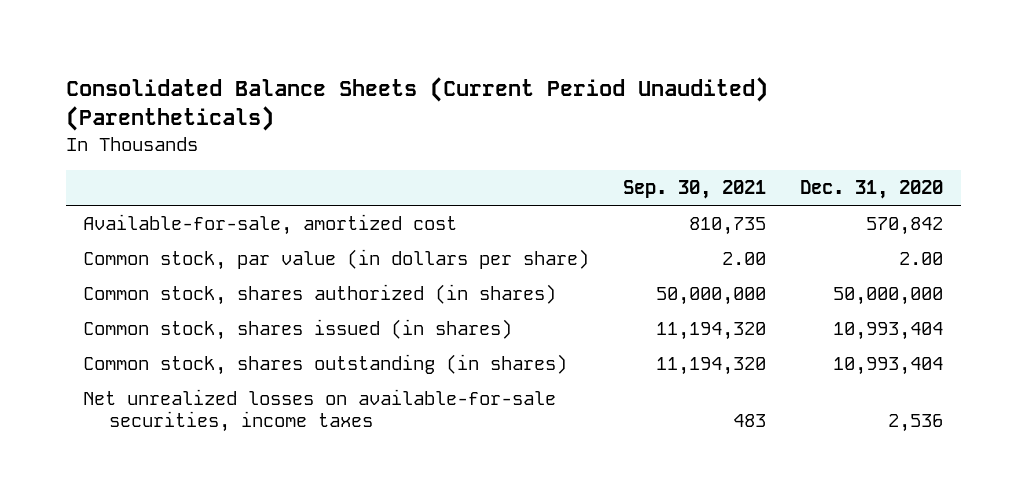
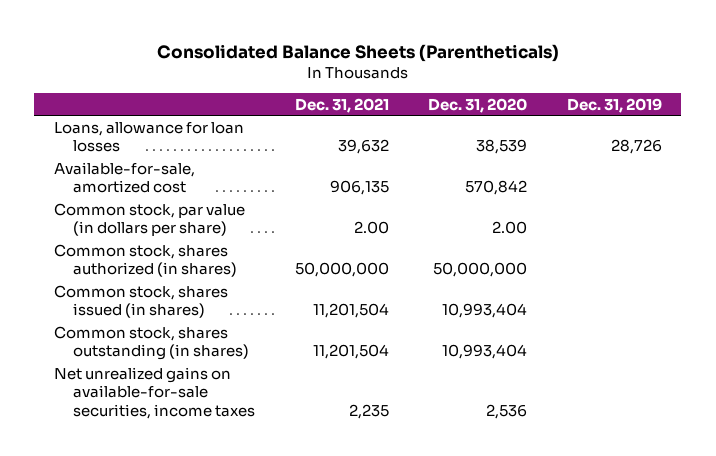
[66,76,769,132] Consolidated Balance Sheets (Current Period Unaudited) (Parentheticals) -> [156,43,559,62] Consolidated Balance Sheets (Parentheticals)
[623,180,767,200] Sep. 30, 2021 -> none
none -> [294,97,389,113] Dec. 31, 2021
none -> [566,97,662,113] Dec. 31, 2019
none -> [54,121,245,153] Loans, allowance for loan losses
[83,389,557,433] Net unrealized losses on available-for-sale securities, income taxes -> [54,366,256,419] Net unrealized gains on available-for-sale securities, income taxes

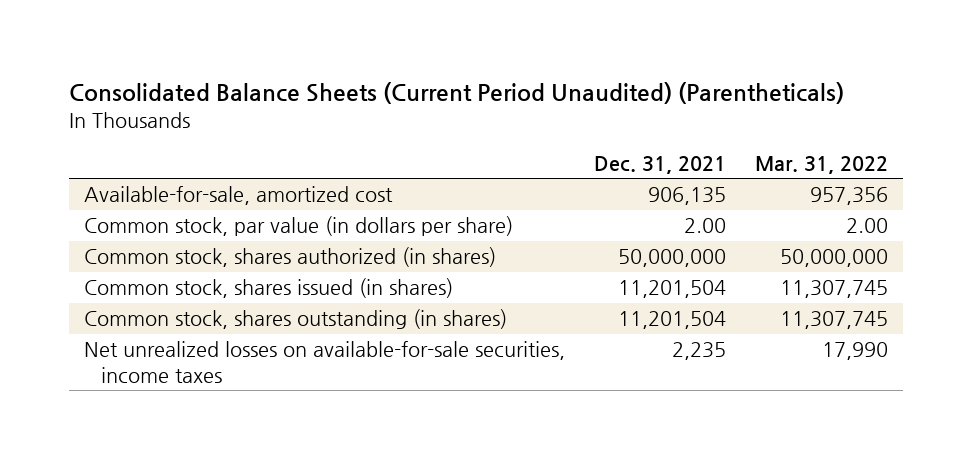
[156,43,559,62] Consolidated Balance Sheets (Parentheticals) -> [69,82,845,105] Consolidated Balance Sheets (Current Period Unaudited) (Parentheticals)
[428,97,528,113] Dec. 31, 2020 -> none
[566,97,662,113] Dec. 31, 2019 -> none
none -> [755,155,889,174] Mar. 31, 2022
[54,121,245,153] Loans, allowance for loan losses -> none
[54,366,256,419] Net unrealized gains on available-for-sale securities, income taxes -> [83,341,565,383] Net unrealized losses on available-for-sale securities, income taxes

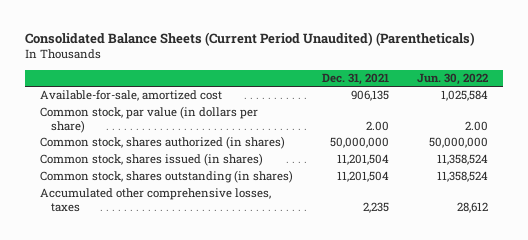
[755,155,889,174] Mar. 31, 2022 -> none
none -> [417,72,489,85] Jun. 30, 2022
[83,341,565,383] Net unrealized losses on available-for-sale securities, income taxes -> [39,188,271,213] Accumulated other comprehensive losses, taxes

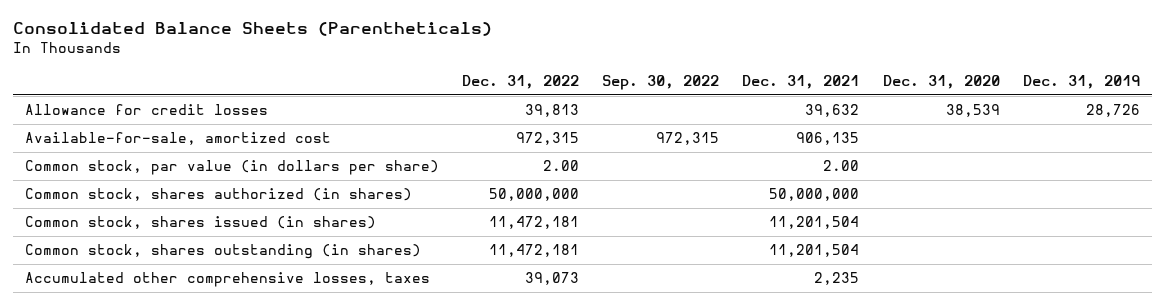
[25,31,476,46] Consolidated Balance Sheets (Current Period Unaudited) (Parentheticals) -> [12,22,492,37] Consolidated Balance Sheets (Parentheticals)
[417,72,489,85] Jun. 30, 2022 -> none
none -> [461,75,579,90] Dec. 31, 2022
none -> [602,75,720,91] Sep. 30, 2022
none -> [882,75,1000,90] Dec. 31, 2020
none -> [1023,75,1141,90] Dec. 31, 2019
none -> [24,104,268,116] Allowance for credit losses

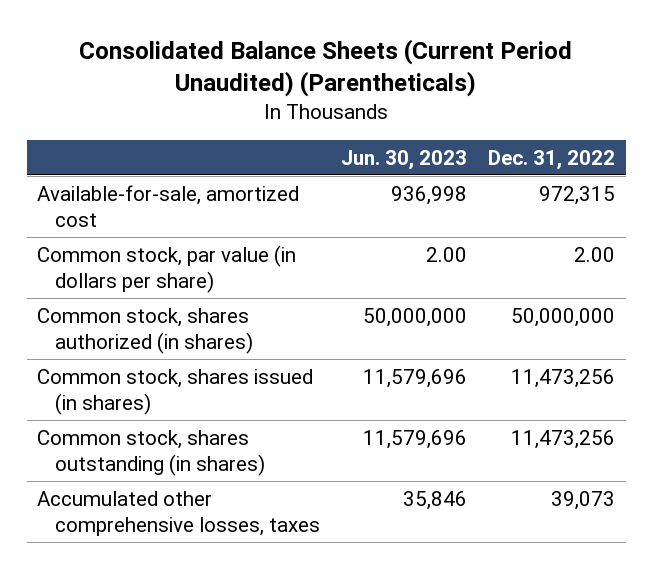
[12,22,492,37] Consolidated Balance Sheets (Parentheticals) -> [79,38,573,98] Consolidated Balance Sheets (Current Period Unaudited) (Parentheticals)
[602,75,720,91] Sep. 30, 2022 -> none
[742,75,860,90] Dec. 31, 2021 -> none
[882,75,1000,90] Dec. 31, 2020 -> none
[1023,75,1141,90] Dec. 31, 2019 -> none
none -> [341,149,468,170] Jun. 30, 2023
[24,104,268,116] Allowance for credit losses -> none
[488,216,579,230] 11,472,181 -> [511,368,616,388] 11,473,256
[488,244,579,258] 11,472,181 -> [511,429,616,449] 11,473,256

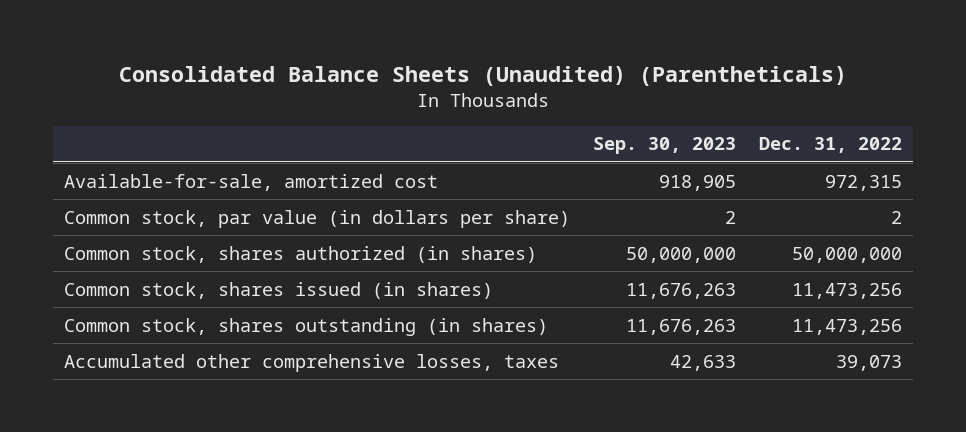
[79,38,573,98] Consolidated Balance Sheets (Current Period Unaudited) (Parentheticals) -> [118,65,847,86] Consolidated Balance Sheets (Unaudited) (Parentheticals)
[341,149,468,170] Jun. 30, 2023 -> none
none -> [592,137,736,155] Sep. 30, 2023
[574,246,616,262] 2.00 -> [890,210,902,224] 2

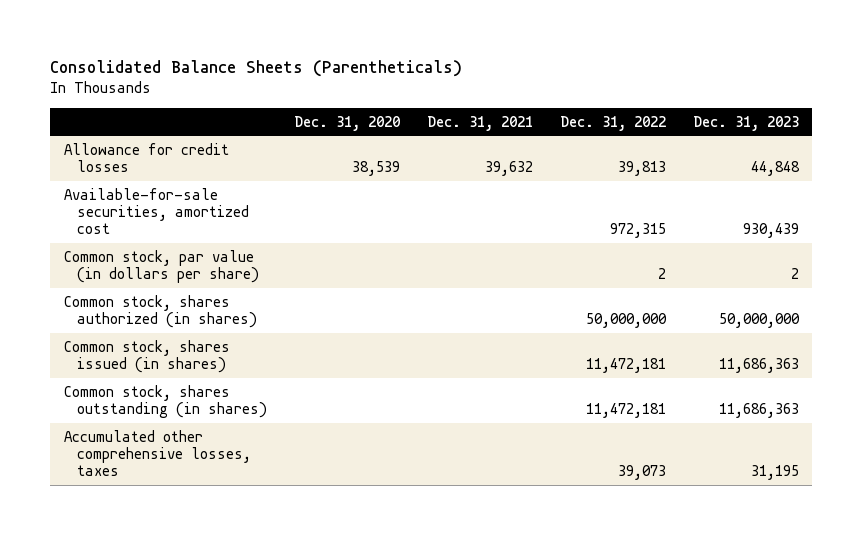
[118,65,847,86] Consolidated Balance Sheets (Unaudited) (Parentheticals) -> [50,60,463,78] Consolidated Balance Sheets (Parentheticals)
[592,137,736,155] Sep. 30, 2023 -> none
none -> [293,115,400,131] Dec. 31, 2020
none -> [426,115,533,131] Dec. 31, 2021
none -> [692,115,799,131] Dec. 31, 2023
none -> [63,142,229,173] Allowance for credit losses
[64,173,439,191] Available-for-sale, amortized cost -> [63,187,249,235] Available-for-sale securities, amortized cost
[791,282,902,299] 11,473,256 -> [585,358,666,374] 11,472,181
[791,318,902,335] 11,473,256 -> [585,403,666,419] 11,472,181

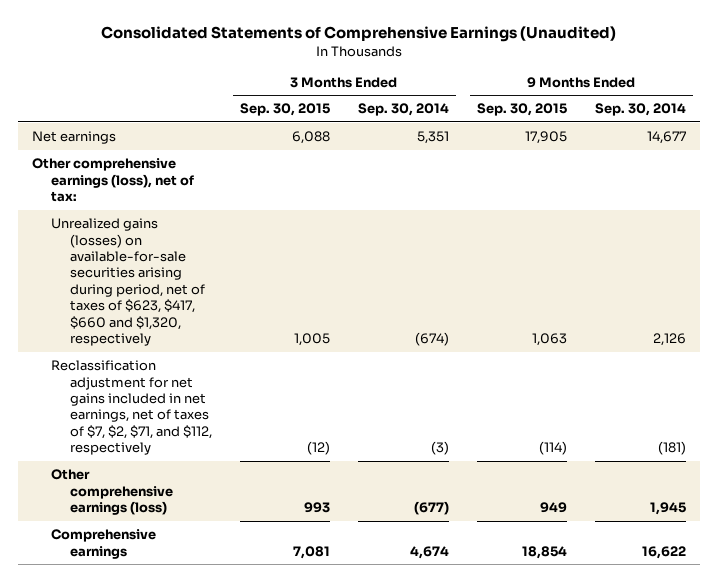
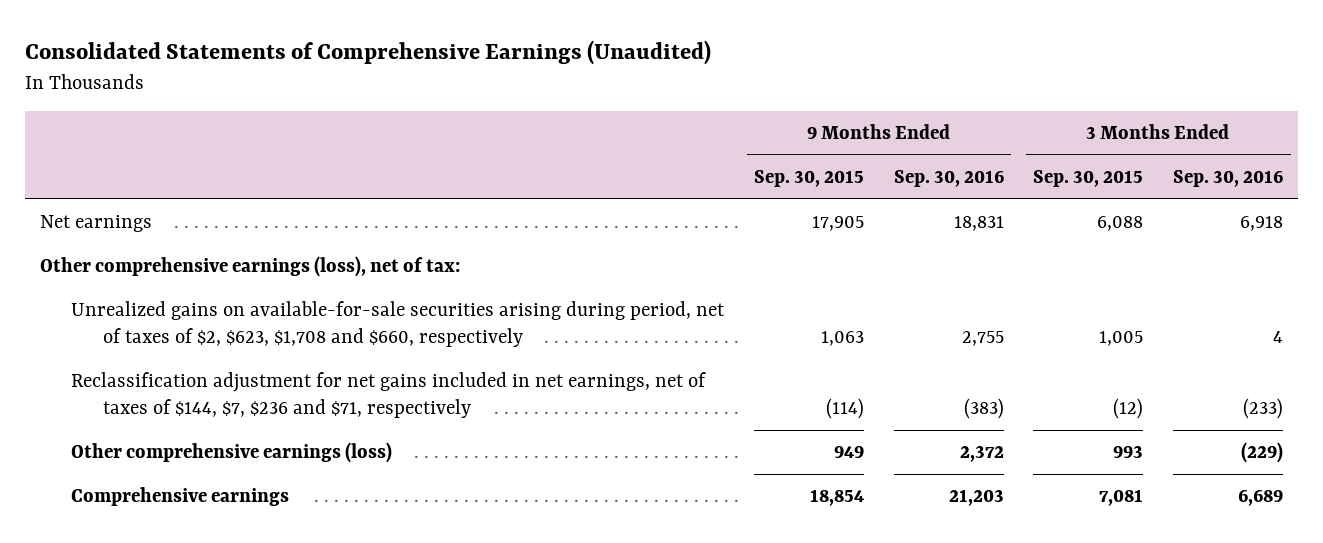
[357,103,449,117] Sep. 30, 2014 -> none
[594,103,686,117] Sep. 30, 2014 -> none
none -> [893,170,1004,188] Sep. 30, 2016
none -> [1173,170,1284,188] Sep. 30, 2016
[50,218,205,347] Unrealized gains (losses) on available-for-sale securities arising during period, net of taxes of $623, $417, $660 and $1,320, respectively -> [71,301,726,348] Unrealized gains on available-for-sale securities arising during period, net of taxes of $2, $623, $1,708 and $660, respectively
[50,360,212,456] Reclassification adjustment for net gains included in net earnings, net of taxes of $7, $2, $71, and $112, respectively -> [71,372,707,419] Reclassification adjustment for net gains included in net earnings, net of taxes of $144, $7, $236 and $71, respectively

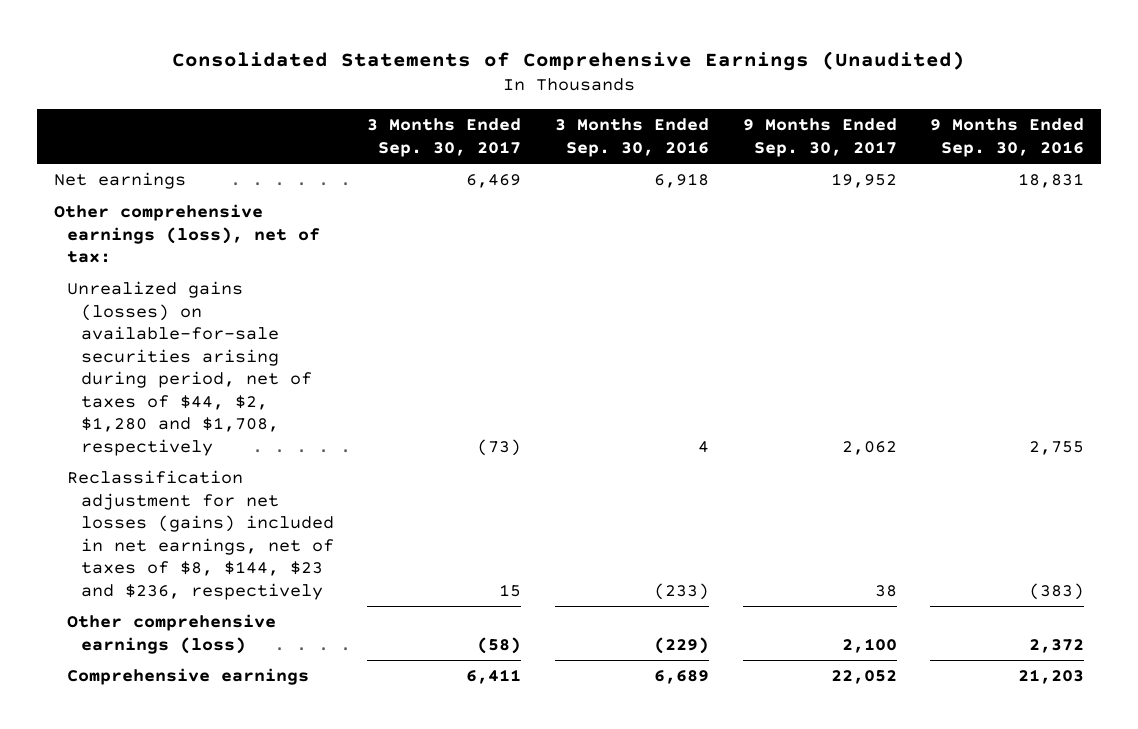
[753,170,864,188] Sep. 30, 2015 -> none
[1033,170,1144,188] Sep. 30, 2015 -> none
none -> [367,118,522,157] 3 Months Ended Sep. 30, 2017
none -> [742,118,897,157] 9 Months Ended Sep. 30, 2017
[71,301,726,348] Unrealized gains on available-for-sale securities arising during period, net of taxes of $2, $623, $1,708 and $660, respectively -> [67,281,312,456] Unrealized gains (losses) on available-for-sale securities arising during period, net of taxes of $44, $2, $1,280 and $1,708, respectively
[71,372,707,419] Reclassification adjustment for net gains included in net earnings, net of taxes of $144, $7, $236 and $71, respectively -> [67,470,334,600] Reclassification adjustment for net losses (gains) included in net earnings, net of taxes of $8, $144, $23 and $236, respectively

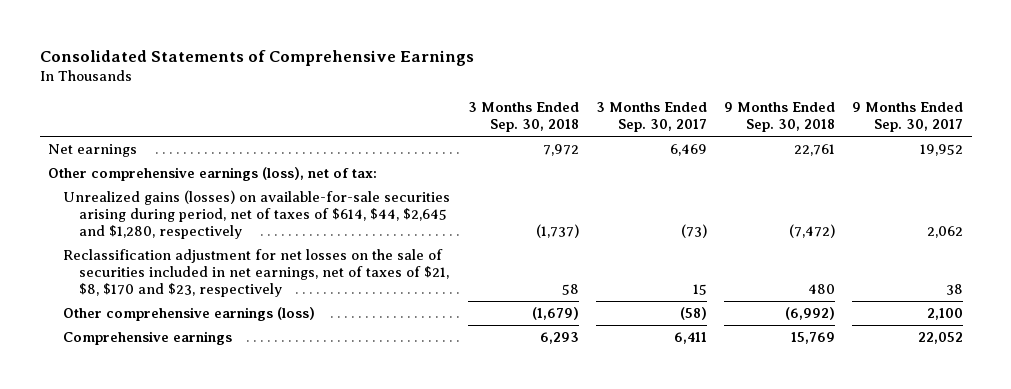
[171,50,965,71] Consolidated Statements of Comprehensive Earnings (Unaudited) -> [39,49,474,66] Consolidated Statements of Comprehensive Earnings
[554,118,709,157] 3 Months Ended Sep. 30, 2016 -> none
[930,118,1085,157] 9 Months Ended Sep. 30, 2016 -> none
none -> [467,102,579,133] 3 Months Ended Sep. 30, 2018
none -> [724,102,836,133] 9 Months Ended Sep. 30, 2018
[67,281,312,456] Unrealized gains (losses) on available-for-sale securities arising during period, net of taxes of $44, $2, $1,280 and $1,708, respectively -> [63,189,451,239] Unrealized gains (losses) on available-for-sale securities arising during period, net of taxes of $614, $44, $2,645 and $1,280, respectively
[67,470,334,600] Reclassification adjustment for net losses (gains) included in net earnings, net of taxes of $8, $144, $23 and $236, respectively -> [63,248,449,297] Reclassification adjustment for net losses on the sale of securities included in net earnings, net of taxes of $21, $8, $170 and $23, respectively

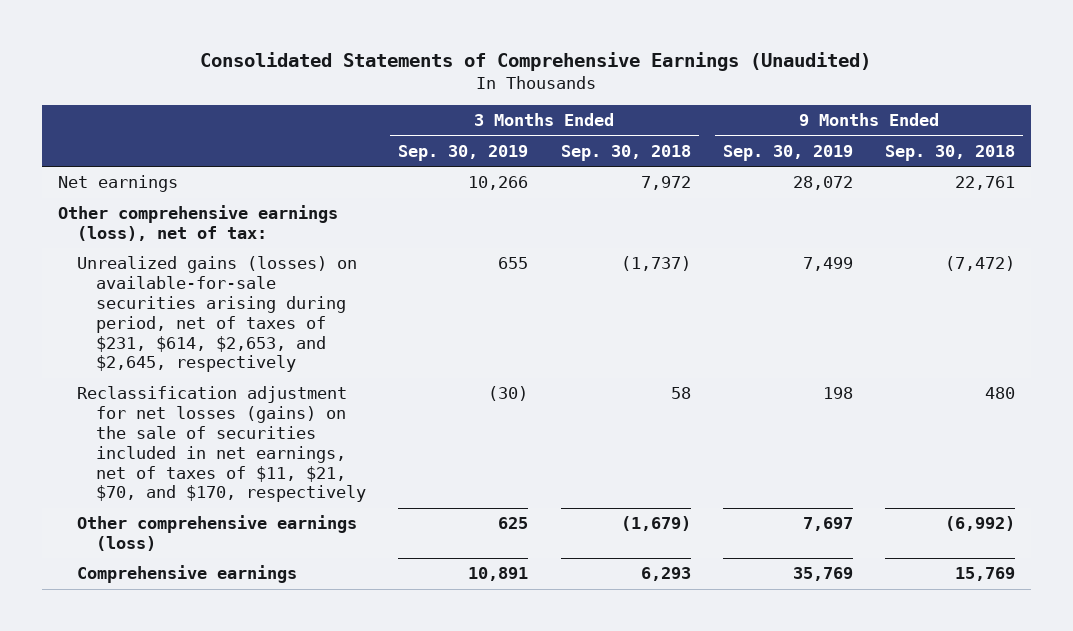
[39,49,474,66] Consolidated Statements of Comprehensive Earnings -> [200,51,872,71] Consolidated Statements of Comprehensive Earnings (Unaudited)
[595,102,707,133] 3 Months Ended Sep. 30, 2017 -> none
[852,102,964,133] 9 Months Ended Sep. 30, 2017 -> none
none -> [398,144,529,161] Sep. 30, 2019
none -> [722,144,853,161] Sep. 30, 2019
[63,189,451,239] Unrealized gains (losses) on available-for-sale securities arising during period, net of taxes of $614, $44, $2,645 and $1,280, respectively -> [76,256,357,373] Unrealized gains (losses) on available-for-sale securities arising during period, net of taxes of $231, $614, $2,653, and $2,645, respectively
[63,248,449,297] Reclassification adjustment for net losses on the sale of securities included in net earnings, net of taxes of $21, $8, $170 and $23, respectively -> [76,386,367,503] Reclassification adjustment for net losses (gains) on the sale of securities included in net earnings, net of taxes of $11, $21, $70, and $170, respectively

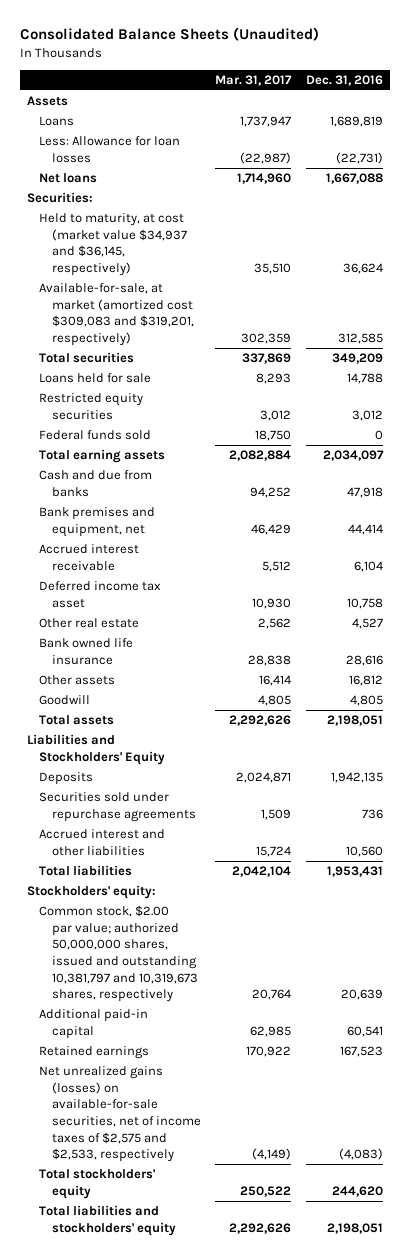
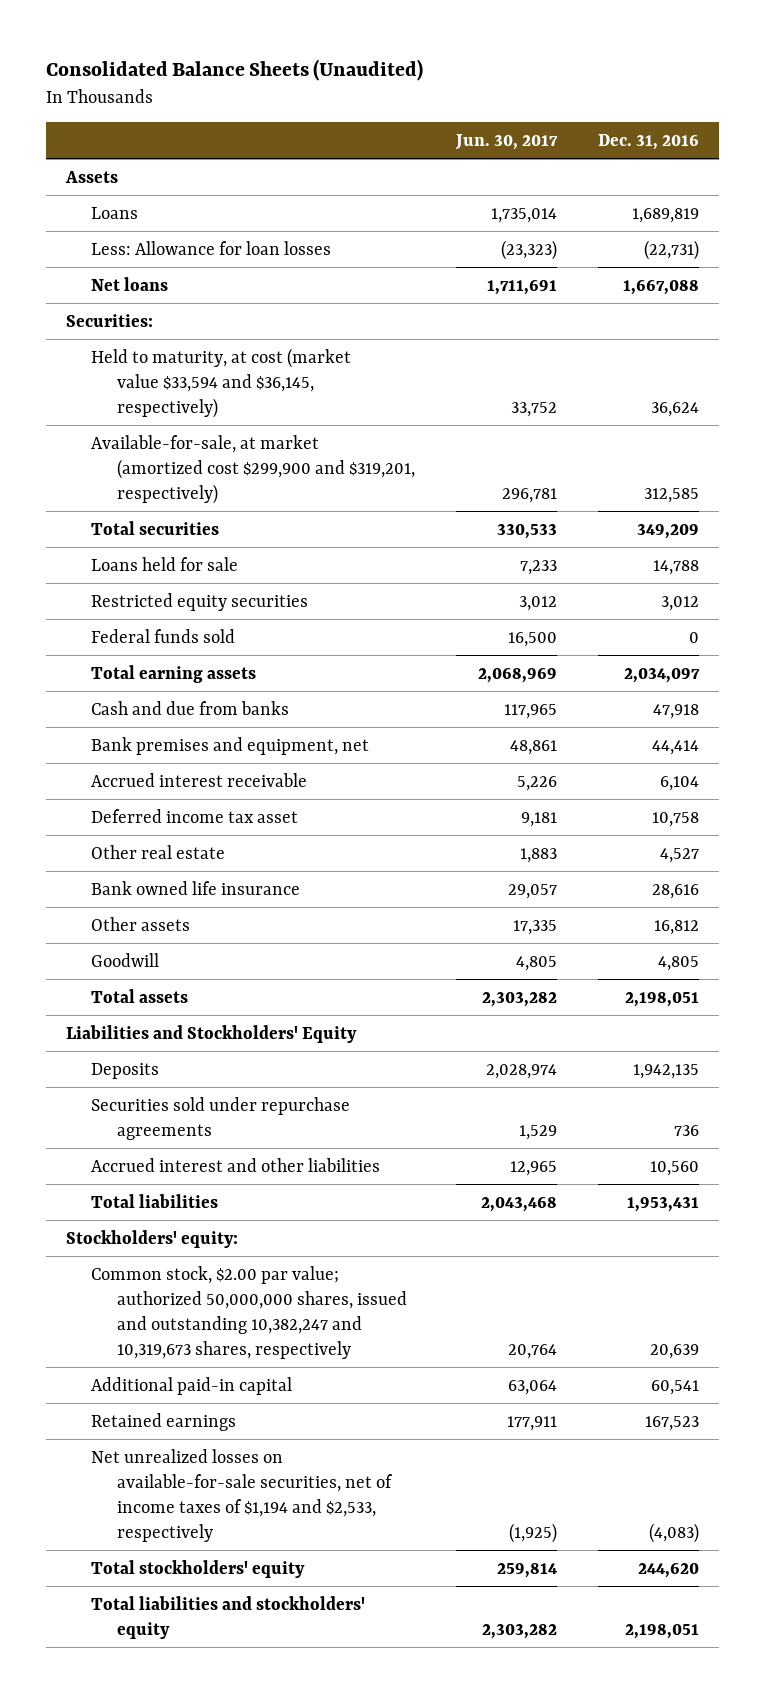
[215,74,293,86] Mar. 31, 2017 -> none
none -> [454,133,558,150] Jun. 30, 2017
[39,213,187,277] Held to maturity, at cost (market value $34,937 and $36,145, respectively) -> [91,347,352,418] Held to maturity, at cost (market value $33,594 and $36,145, respectively)
[39,283,194,347] Available-for-sale, at market (amortized cost $309,083 and $319,201, respectively) -> [91,434,415,504] Available-for-sale, at market (amortized cost $299,900 and $319,201, respectively)
[39,905,198,1003] Common stock, $2.00 par value; authorized 50,000,000 shares, issued and outstanding 10,381,797 and 10,319,673 shares, respectively -> [91,1265,407,1359] Common stock, $2.00 par value; authorized 50,000,000 shares, issued and outstanding 10,382,247 and 10,319,673 shares, respectively
[39,1066,201,1163] Net unrealized gains (losses) on available-for-sale securities, net of income taxes of $2,575 and $2,533, respectively -> [91,1448,393,1542] Net unrealized losses on available-for-sale securities, net of income taxes of $1,194 and $2,533, respectively

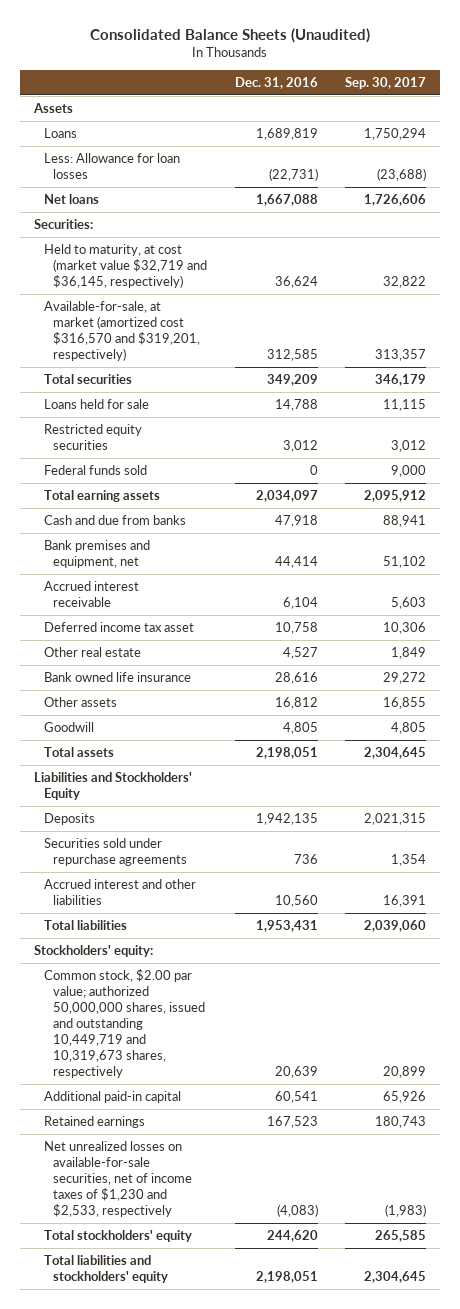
[454,133,558,150] Jun. 30, 2017 -> none
none -> [345,76,427,89] Sep. 30, 2017
[91,347,352,418] Held to maturity, at cost (market value $33,594 and $36,145, respectively) -> [43,244,208,289] Held to maturity, at cost (market value $32,719 and $36,145, respectively)
[91,434,415,504] Available-for-sale, at market (amortized cost $299,900 and $319,201, respectively) -> [43,301,201,362] Available-for-sale, at market (amortized cost $316,570 and $319,201, respectively)
[91,1265,407,1359] Common stock, $2.00 par value; authorized 50,000,000 shares, issued and outstanding 10,382,247 and 10,319,673 shares, respectively -> [43,969,206,1079] Common stock, $2.00 par value; authorized 50,000,000 shares, issued and outstanding 10,449,719 and 10,319,673 shares, respectively
[91,1448,393,1542] Net unrealized losses on available-for-sale securities, net of income taxes of $1,194 and $2,533, respectively -> [43,1141,193,1218] Net unrealized losses on available-for-sale securities, net of income taxes of $1,230 and $2,533, respectively

